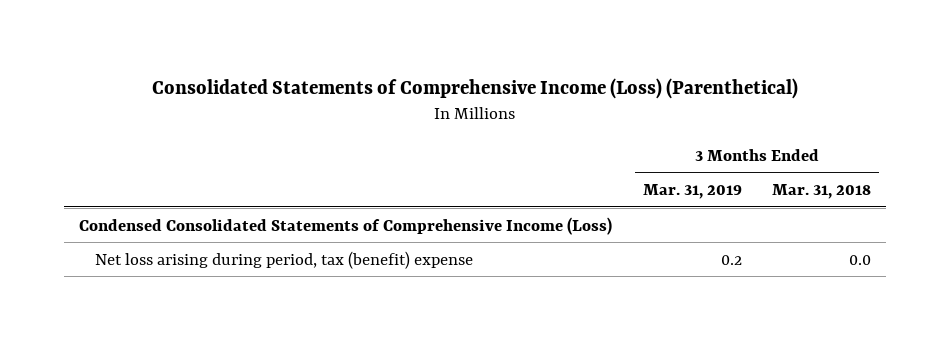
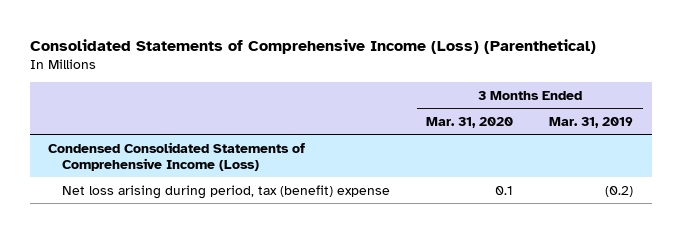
[771,184,871,200] Mar. 31, 2018 -> none
none -> [426,116,514,128] Mar. 31, 2020
[720,254,742,265] 0.2 -> [605,185,634,197] (0.2)

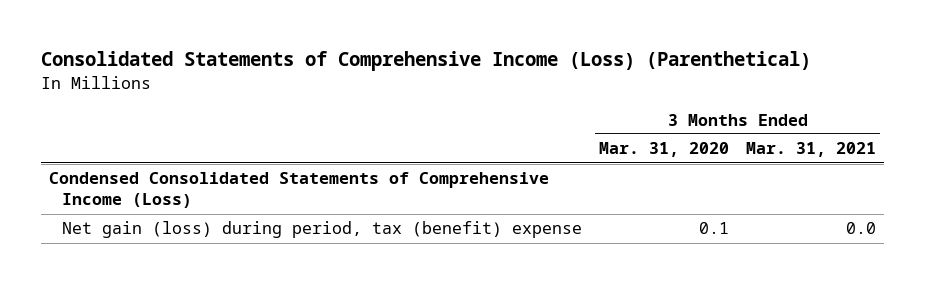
[549,116,634,128] Mar. 31, 2019 -> none
none -> [745,142,876,158] Mar. 31, 2021
[61,184,390,199] Net loss arising during period, tax (benefit) expense -> [62,221,583,239] Net gain (loss) during period, tax (benefit) expense

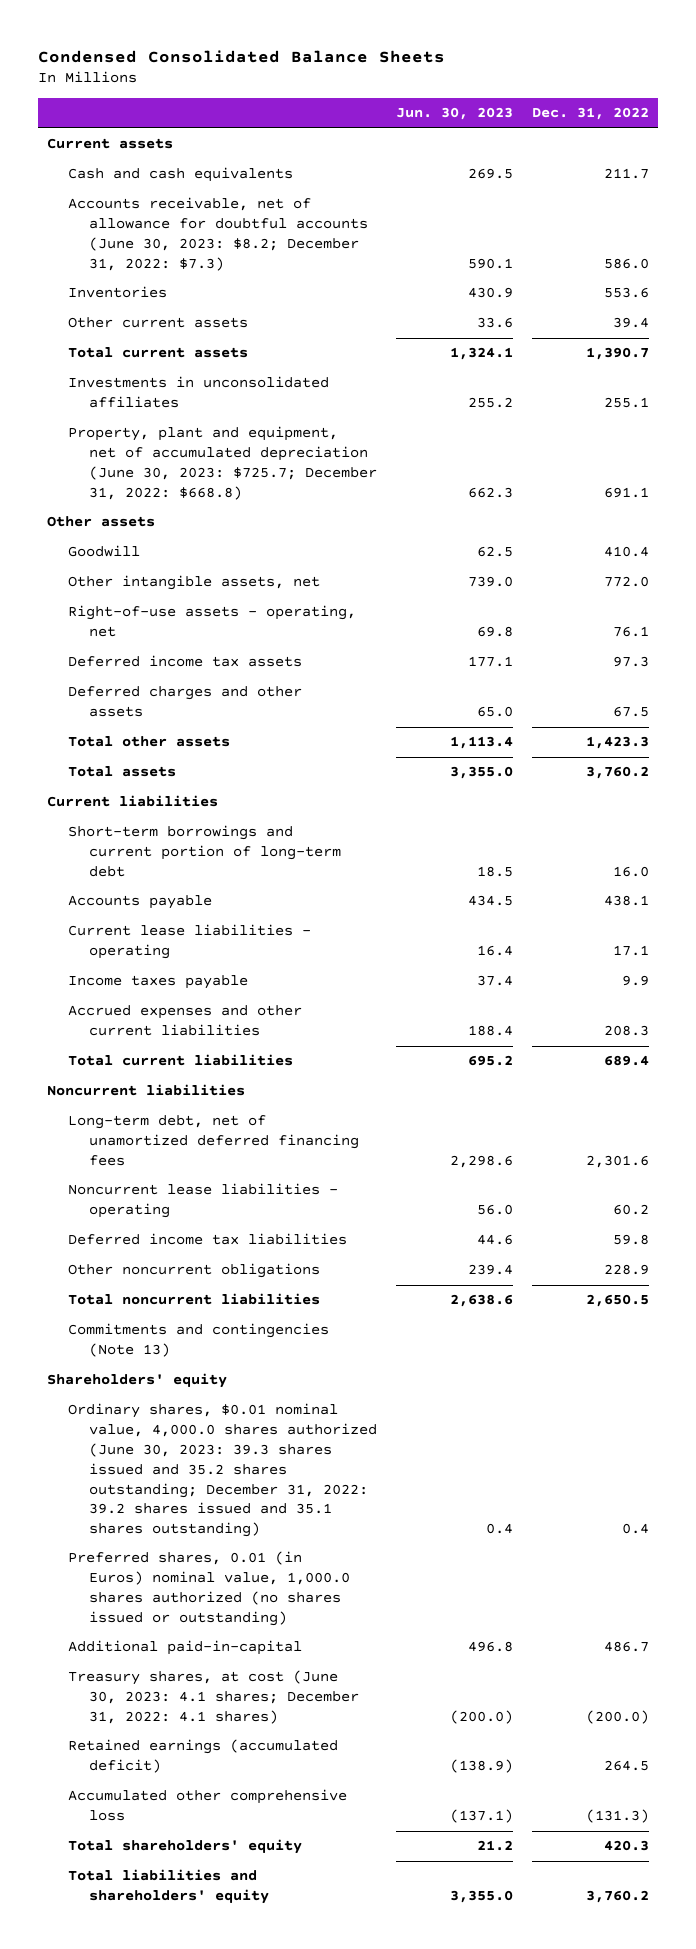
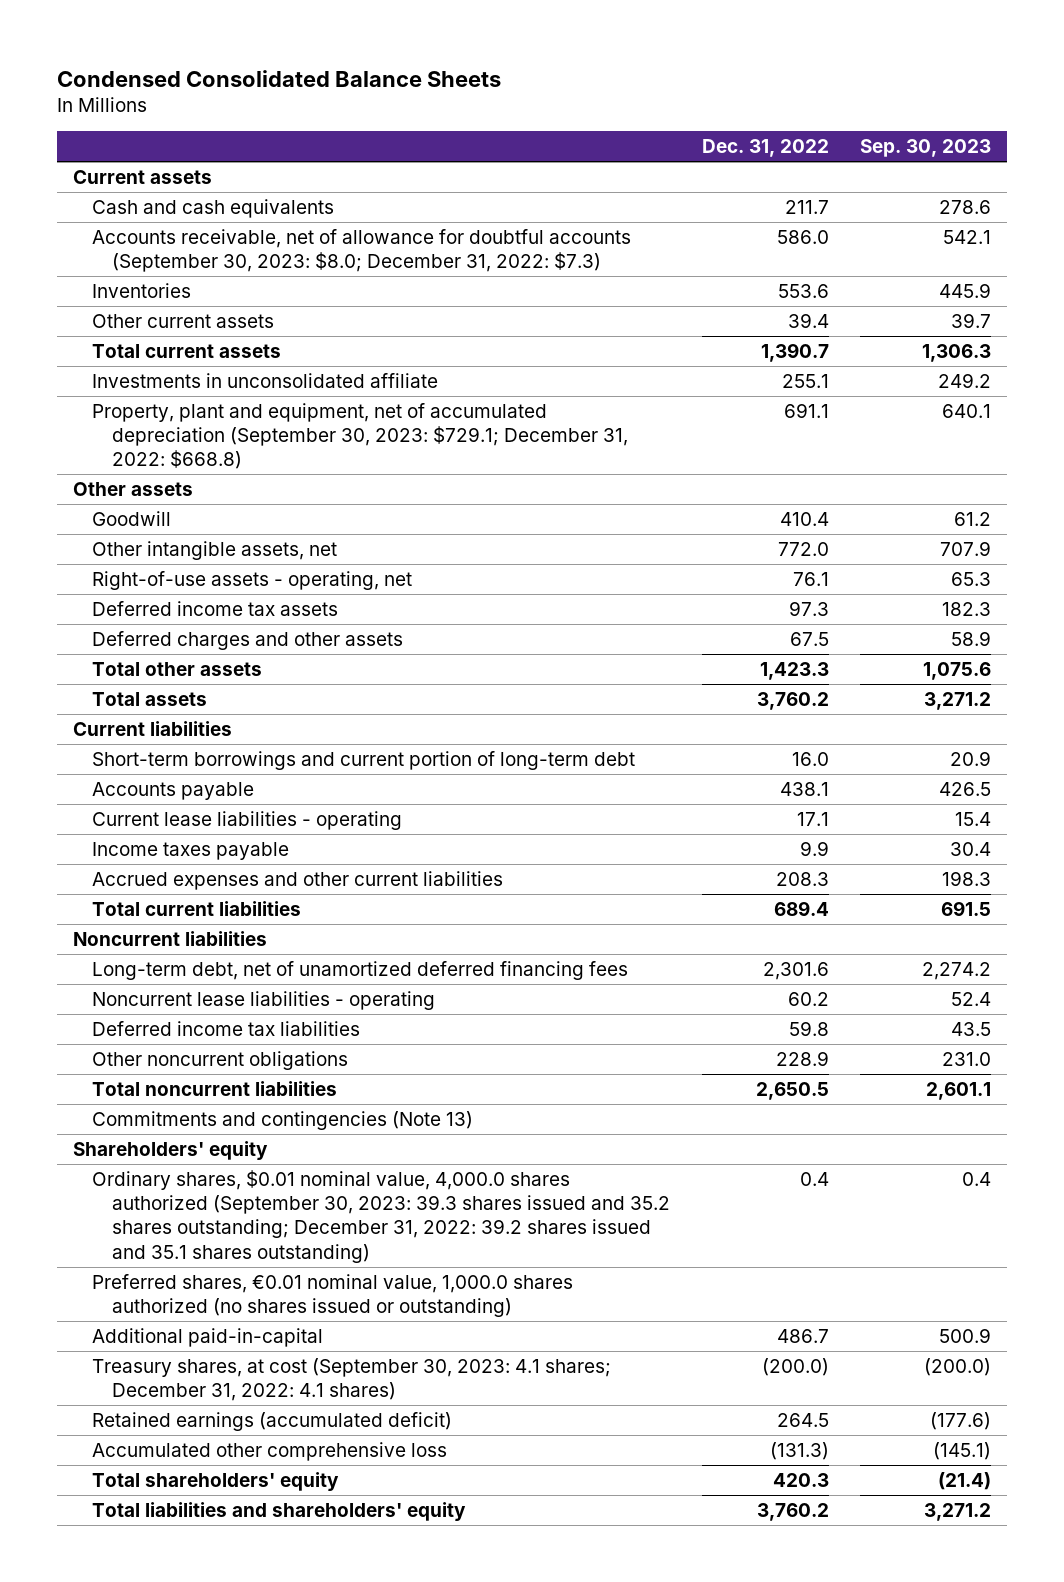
[396,107,514,121] Jun. 30, 2023 -> none
none -> [859,139,991,158] Sep. 30, 2023
[68,197,369,271] Accounts receivable, net of allowance for doubtful accounts (June 30, 2023: $8.2; December 31, 2022: $7.3) -> [92,228,632,273] Accounts receivable, net of allowance for doubtful accounts (September 30, 2023: $8.0; December 31, 2022: $7.3)
[68,376,330,409] Investments in unconsolidated affiliates -> [92,372,439,388] Investments in unconsolidated affiliate
[68,426,378,500] Property, plant and equipment, net of accumulated depreciation (June 30, 2023: $725.7; December 31, 2022: $668.8) -> [92,402,629,470] Property, plant and equipment, net of accumulated depreciation (September 30, 2023: $729.1; December 31, 2022: $668.8)
[68,1403,378,1538] Ordinary shares, $0.01 nominal value, 4,000.0 shares authorized (June 30, 2023: 39.3 shares issued and 35.2 shares outstanding; December 31, 2022: 39.2 shares issued and 35.1 shares outstanding) -> [92,1169,671,1263] Ordinary shares, $0.01 nominal value, 4,000.0 shares authorized (September 30, 2023: 39.3 shares issued and 35.2 shares outstanding; December 31, 2022: 39.2 shares issued and 35.1 shares outstanding)
[68,1551,351,1626] Preferred shares, 0.01 (in Euros) nominal value, 1,000.0 shares authorized (no shares issued or outstanding) -> [92,1273,574,1318] Preferred shares, €0.01 nominal value, 1,000.0 shares authorized (no shares issued or outstanding)
[68,1670,360,1724] Treasury shares, at cost (June 30, 2023: 4.1 shares; December 31, 2022: 4.1 shares) -> [92,1357,612,1402] Treasury shares, at cost (September 30, 2023: 4.1 shares; December 31, 2022: 4.1 shares)

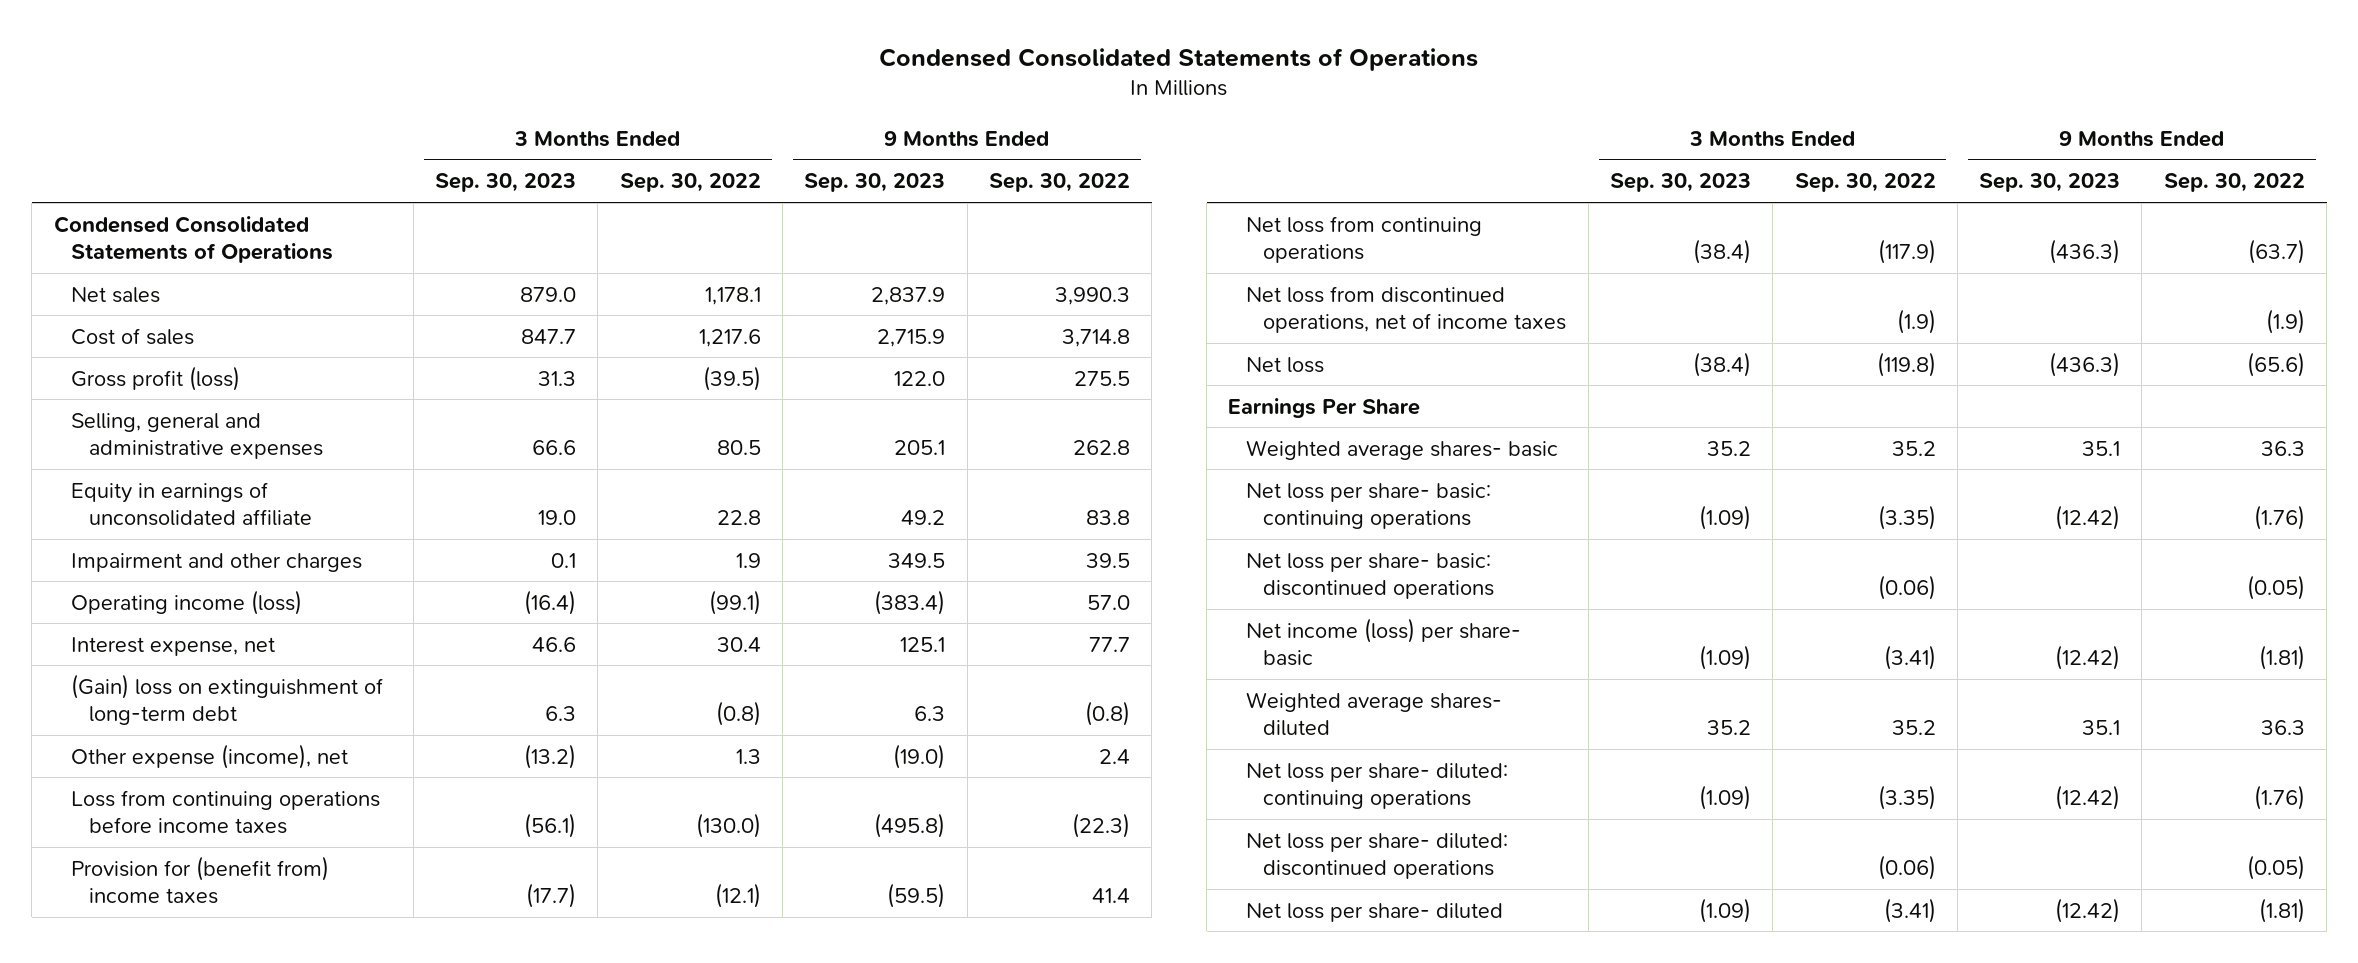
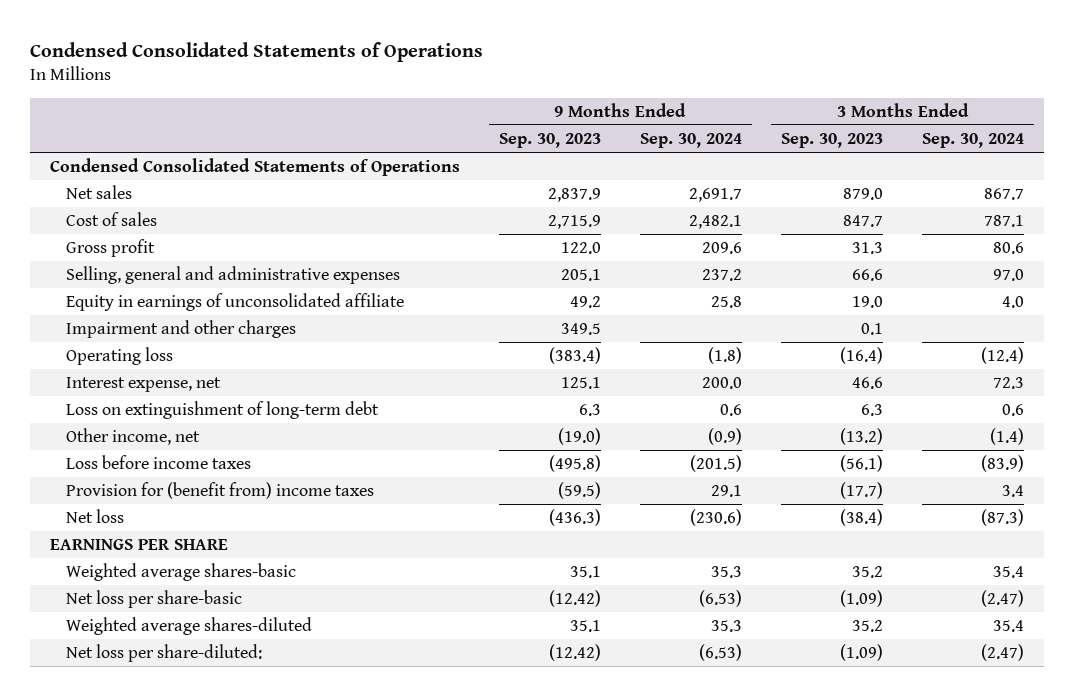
[619,173,761,193] Sep. 30, 2022 -> none
[988,173,1130,193] Sep. 30, 2022 -> none
none -> [639,133,742,149] Sep. 30, 2024
none -> [922,133,1025,149] Sep. 30, 2024
[71,365,241,391] Gross profit (loss) -> [66,239,156,258] Gross profit
[71,589,303,615] Operating income (loss) -> [66,347,174,366] Operating loss
[71,673,384,726] (Gain) loss on extinguishment of long-term debt -> [66,401,380,420] Loss on extinguishment of long-term debt
[71,743,349,769] Other expense (income), net -> [66,428,201,446] Other income, net
[71,789,381,835] Loss from continuing operations before income taxes -> [66,455,252,470] Loss before income taxes
[1245,215,1482,264] Net loss from continuing operations -> none
[1245,285,1567,334] Net loss from discontinued operations, net of income taxes -> none
[1245,482,1491,530] Net loss per share- basic: continuing operations -> none
[1245,552,1495,600] Net loss per share- basic: discontinued operations -> none
[1245,762,1508,810] Net loss per share- diluted: continuing operations -> none
[1245,832,1508,880] Net loss per share- diluted: discontinued operations -> none
[1228,397,1421,418] Earnings Per Share -> [49,539,228,551] EARNINGS PER SHARE
[1245,439,1558,460] Weighted average shares- basic -> [66,563,297,582] Weighted average shares-basic
[1245,617,1521,667] Net income (loss) per share- basic -> [66,590,243,609] Net loss per share-basic
[1245,691,1502,737] Weighted average shares- diluted -> [66,617,313,636] Weighted average shares-diluted
[1245,902,1503,922] Net loss per share- diluted -> [66,644,263,663] Net loss per share-diluted:

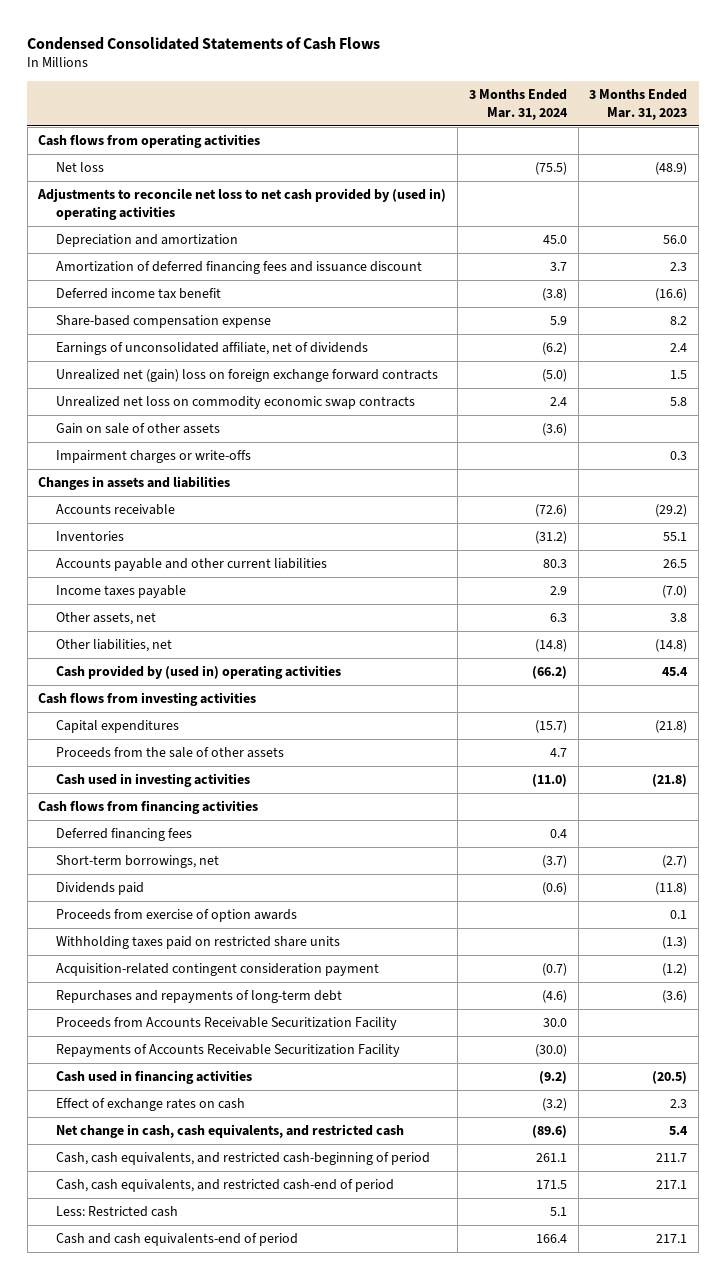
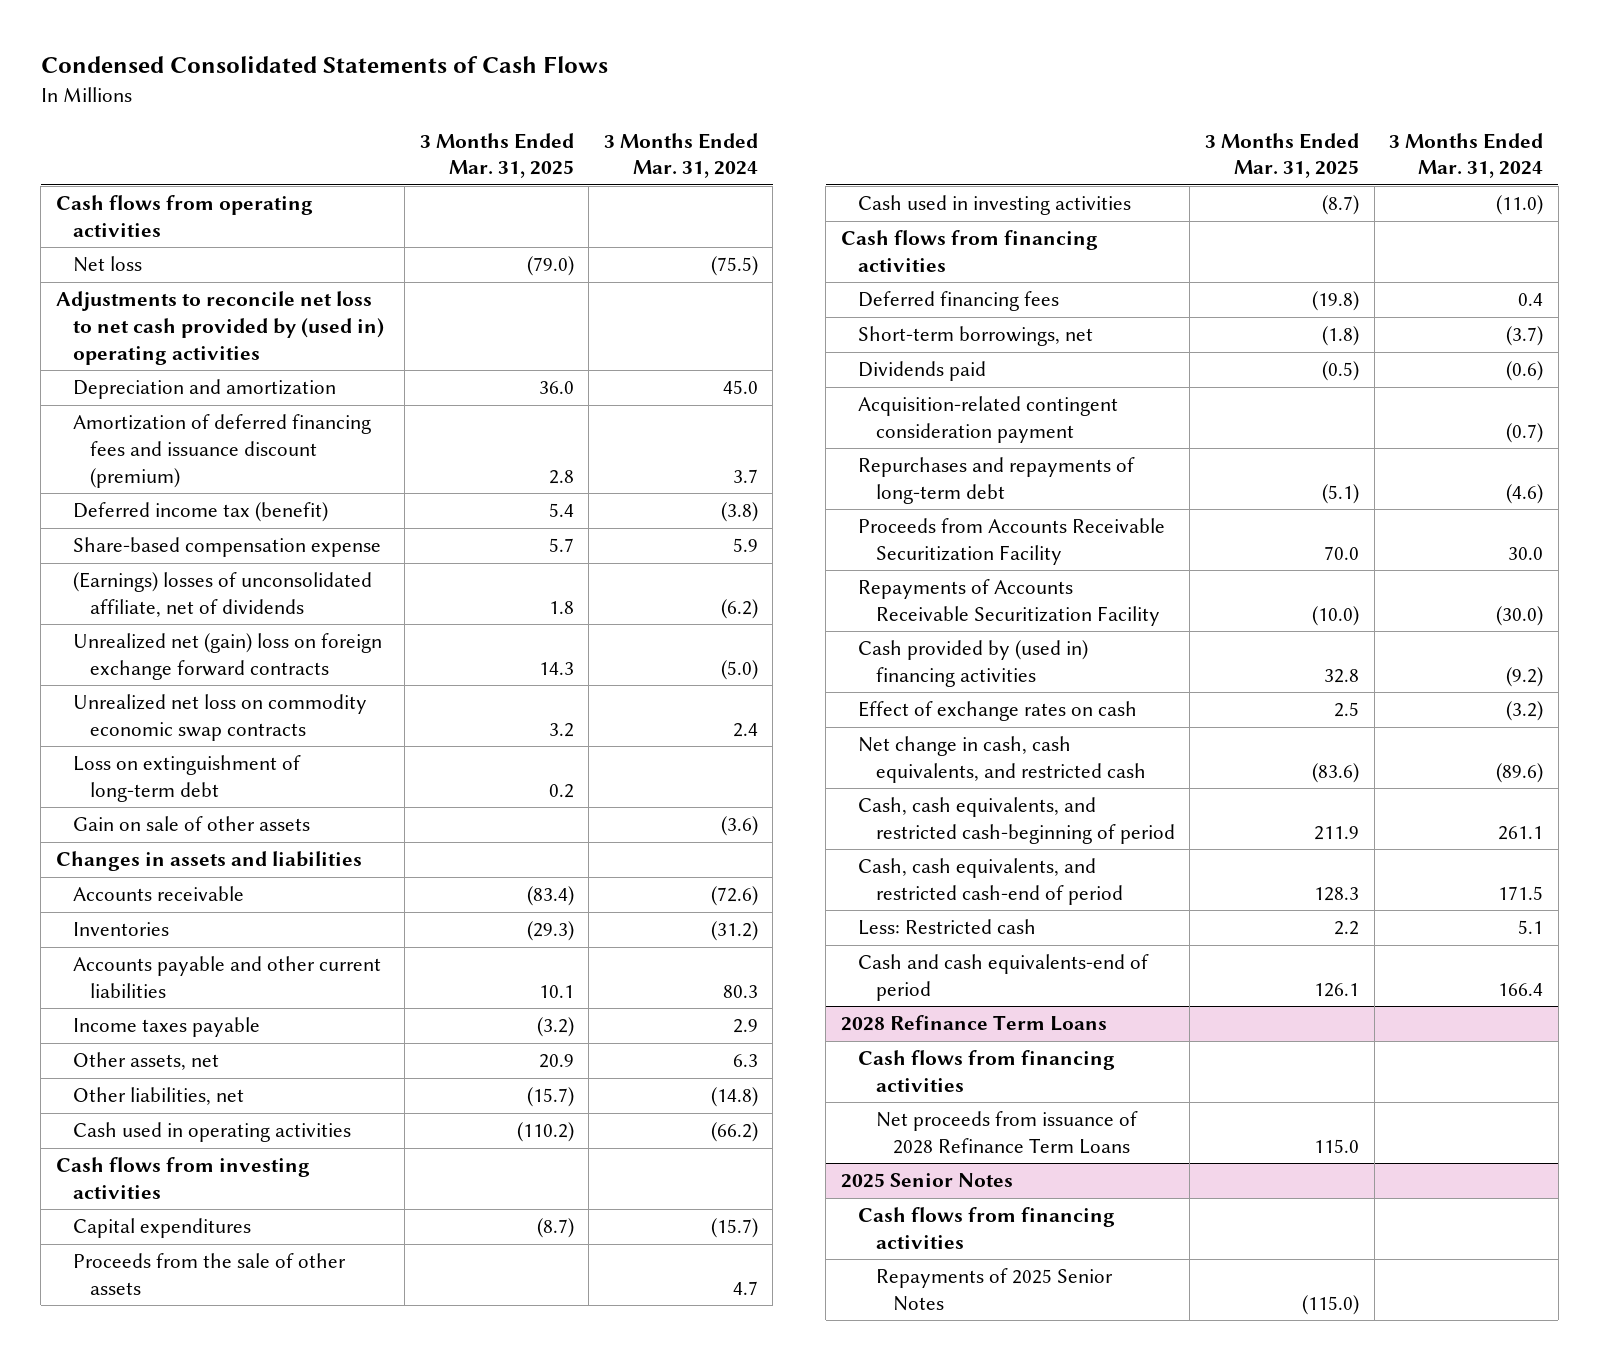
[589,89,688,121] 3 Months Ended Mar. 31, 2023 -> none
none -> [419,132,574,179] 3 Months Ended Mar. 31, 2025
[56,260,423,274] Amortization of deferred financing fees and issuance discount -> [73,414,372,488] Amortization of deferred financing fees and issuance discount (premium)
[56,287,222,299] Deferred income tax benefit -> [73,502,329,523] Deferred income tax (benefit)
[56,341,369,355] Earnings of unconsolidated affiliate, net of dividends -> [73,572,373,617] (Earnings) losses of unconsolidated affiliate, net of dividends
none -> [73,755,302,802] Loss on extinguishment of long-term debt
[56,449,252,463] Impairment charges or write-offs -> none
[56,664,342,679] Cash provided by (used in) operating activities -> [73,1122,352,1143] Cash used in operating activities
[56,908,298,922] Proceeds from exercise of option awards -> none
[56,935,341,949] Withholding taxes paid on restricted share units -> none
[56,1069,253,1084] Cash used in financing activities -> [858,640,1089,687] Cash provided by (used in) financing activities
none -> [841,1015,1108,1032] 2028 Refinance Term Loans
none -> [858,1050,1116,1092] Cash flows from financing activities
none -> [875,1111,1138,1154] Net proceeds from issuance of 2028 Refinance Term Loans
none -> [841,1173,1014,1189] 2025 Senior Notes
none -> [858,1207,1116,1249] Cash flows from financing activities
none -> [875,1268,1113,1311] Repayments of 2025 Senior Notes

